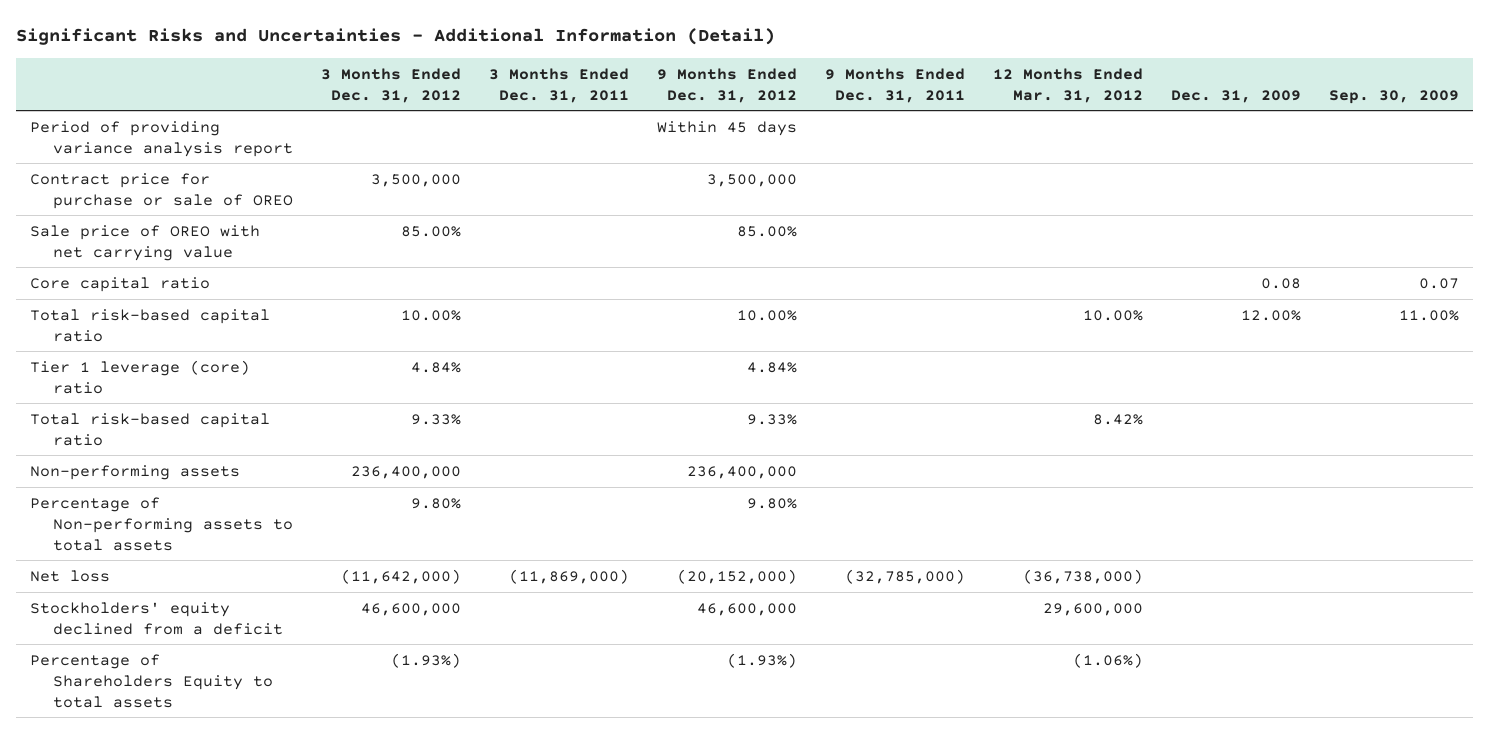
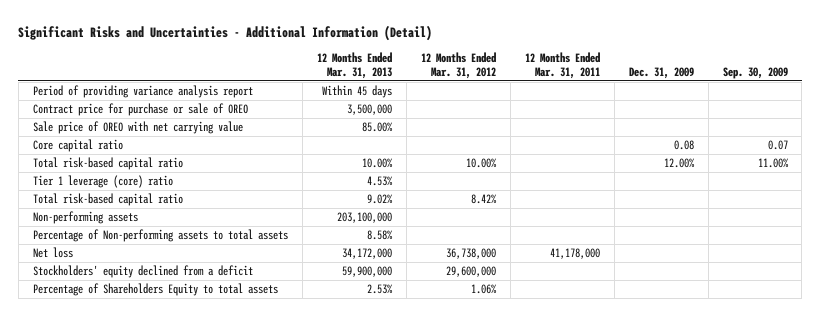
[320,67,461,103] 3 Months Ended Dec. 31, 2012 -> none
[488,67,629,103] 3 Months Ended Dec. 31, 2011 -> none
[656,67,797,103] 9 Months Ended Dec. 31, 2012 -> none
[824,67,965,103] 9 Months Ended Dec. 31, 2011 -> none
none -> [316,52,392,79] 12 Months Ended Mar. 31, 2013
none -> [524,52,600,79] 12 Months Ended Mar. 31, 2011
[1022,568,1143,584] (36,738,000) -> [445,248,496,260] 36,738,000
[1072,652,1143,668] (1.06%) -> [470,284,497,295] 1.06%

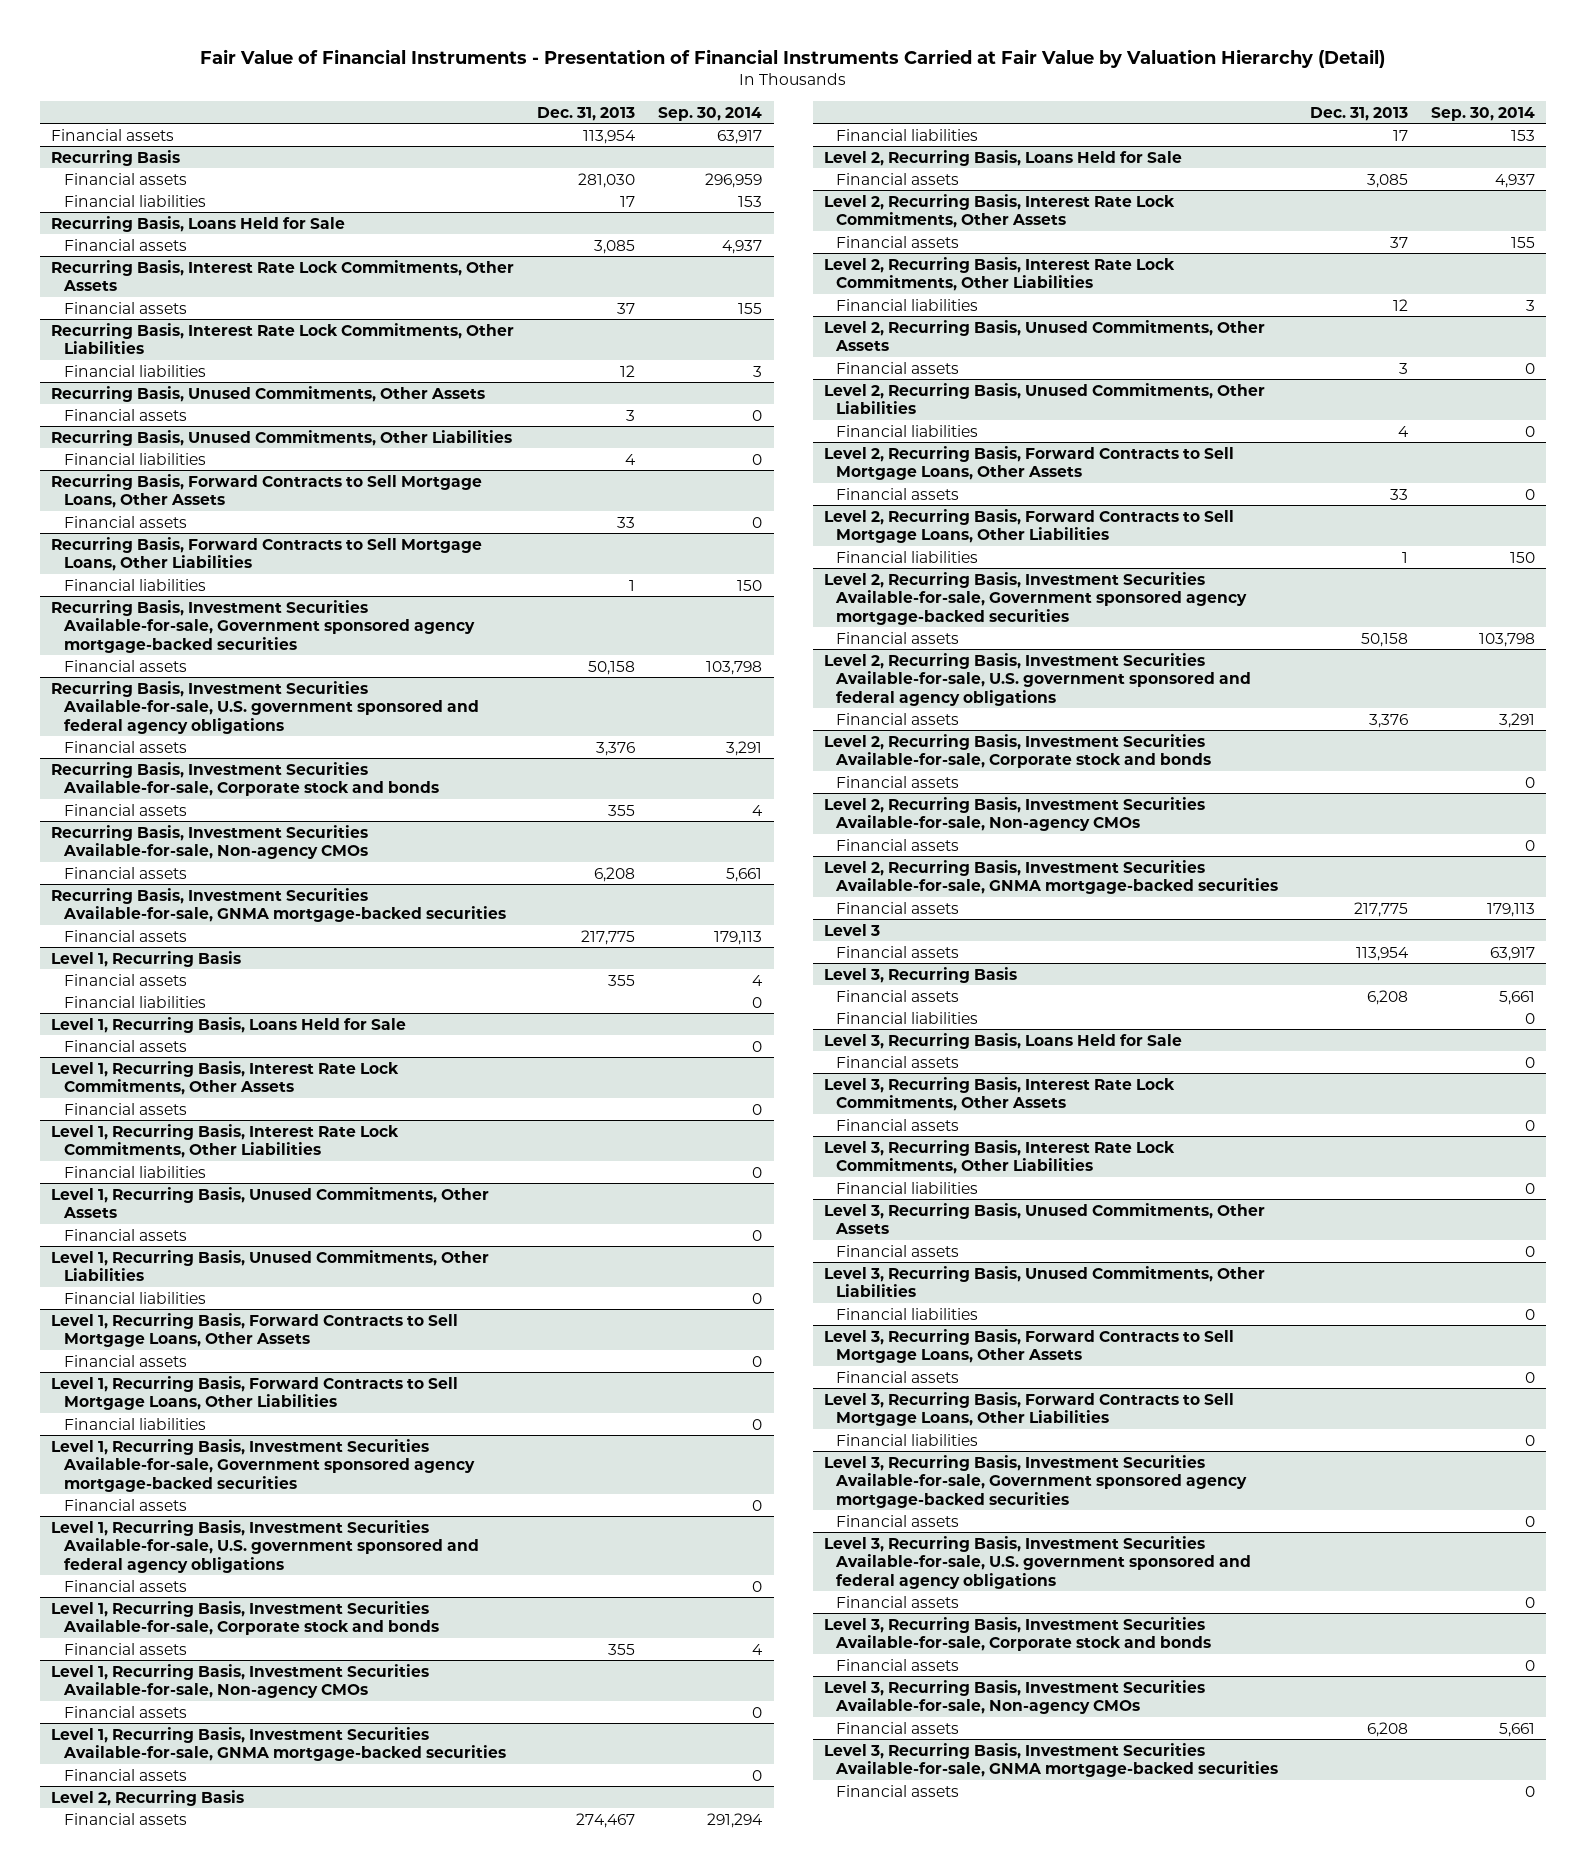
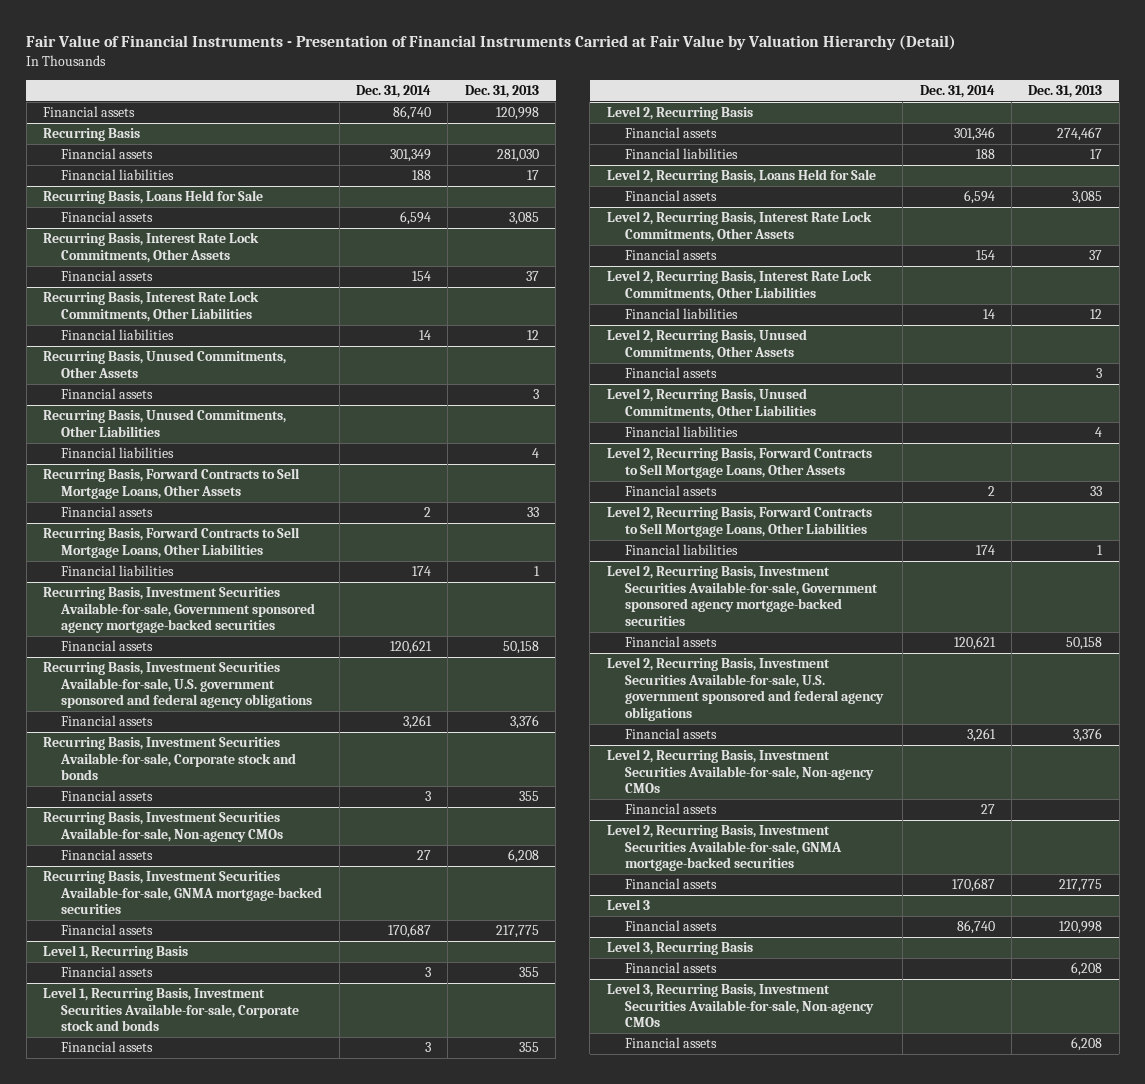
[658,106,763,121] Sep. 30, 2014 -> none
none -> [356,84,432,98] Dec. 31, 2014
[583,129,637,144] 113,954 -> [495,107,539,121] 120,998
[63,995,206,1008] Financial liabilities -> none
[51,1016,407,1033] Level 1, Recurring Basis, Loans Held for Sale -> none
[63,1039,187,1052] Financial assets -> none
[51,1060,400,1096] Level 1, Recurring Basis, Interest Rate Lock Commitments, Other Assets -> none
[63,1102,187,1115] Financial assets -> none
[51,1123,400,1159] Level 1, Recurring Basis, Interest Rate Lock Commitments, Other Liabilities -> none
[63,1165,206,1178] Financial liabilities -> none
[51,1186,490,1219] Level 1, Recurring Basis, Unused Commitments, Other Assets -> none
[63,1228,187,1241] Financial assets -> none
[51,1249,490,1282] Level 1, Recurring Basis, Unused Commitments, Other Liabilities -> none
[63,1291,206,1304] Financial liabilities -> none
[51,1312,459,1348] Level 1, Recurring Basis, Forward Contracts to Sell Mortgage Loans, Other Assets -> none
[63,1354,187,1367] Financial assets -> none
[51,1375,459,1411] Level 1, Recurring Basis, Forward Contracts to Sell Mortgage Loans, Other Liabilities -> none
[63,1417,206,1430] Financial liabilities -> none
[51,1438,475,1492] Level 1, Recurring Basis, Investment Securities Available-for-sale, Government sponsored agency mortgage-backed securities -> none
[63,1498,187,1511] Financial assets -> none
[51,1519,479,1573] Level 1, Recurring Basis, Investment Securities Available-for-sale, U.S. government sponsored and federal agency obligations -> none
[63,1579,187,1592] Financial assets -> none
[51,1663,430,1699] Level 1, Recurring Basis, Investment Securities Available-for-sale, Non-agency CMOs -> none
[63,1705,187,1718] Financial assets -> none
[51,1726,506,1762] Level 1, Recurring Basis, Investment Securities Available-for-sale, GNMA mortgage-backed securities -> none
[63,1768,187,1781] Financial assets -> none
[824,733,1212,769] Level 2, Recurring Basis, Investment Securities Available-for-sale, Corporate stock and bonds -> none
[836,775,960,788] Financial assets -> none
[1355,946,1409,961] 113,954 -> [1059,921,1103,935] 120,998
[836,1011,979,1024] Financial liabilities -> none
[824,1032,1183,1049] Level 3, Recurring Basis, Loans Held for Sale -> none
[836,1055,960,1068] Financial assets -> none
[824,1076,1176,1112] Level 3, Recurring Basis, Interest Rate Lock Commitments, Other Assets -> none
[836,1118,960,1131] Financial assets -> none
[824,1139,1176,1175] Level 3, Recurring Basis, Interest Rate Lock Commitments, Other Liabilities -> none
[836,1181,979,1194] Financial liabilities -> none
[824,1202,1266,1235] Level 3, Recurring Basis, Unused Commitments, Other Assets -> none
[836,1244,960,1257] Financial assets -> none
[824,1265,1266,1298] Level 3, Recurring Basis, Unused Commitments, Other Liabilities -> none
[836,1307,979,1320] Financial liabilities -> none
[824,1328,1235,1364] Level 3, Recurring Basis, Forward Contracts to Sell Mortgage Loans, Other Assets -> none
[836,1370,960,1383] Financial assets -> none
[824,1391,1235,1427] Level 3, Recurring Basis, Forward Contracts to Sell Mortgage Loans, Other Liabilities -> none
[836,1433,979,1446] Financial liabilities -> none
[824,1454,1248,1508] Level 3, Recurring Basis, Investment Securities Available-for-sale, Government sponsored agency mortgage-backed securities -> none
[836,1514,960,1527] Financial assets -> none
[824,1535,1252,1589] Level 3, Recurring Basis, Investment Securities Available-for-sale, U.S. government sponsored and federal agency obligations -> none
[836,1595,960,1608] Financial assets -> none
[824,1616,1212,1652] Level 3, Recurring Basis, Investment Securities Available-for-sale, Corporate stock and bonds -> none
[836,1658,960,1671] Financial assets -> none
[824,1742,1279,1778] Level 3, Recurring Basis, Investment Securities Available-for-sale, GNMA mortgage-backed securities -> none
[836,1784,960,1797] Financial assets -> none

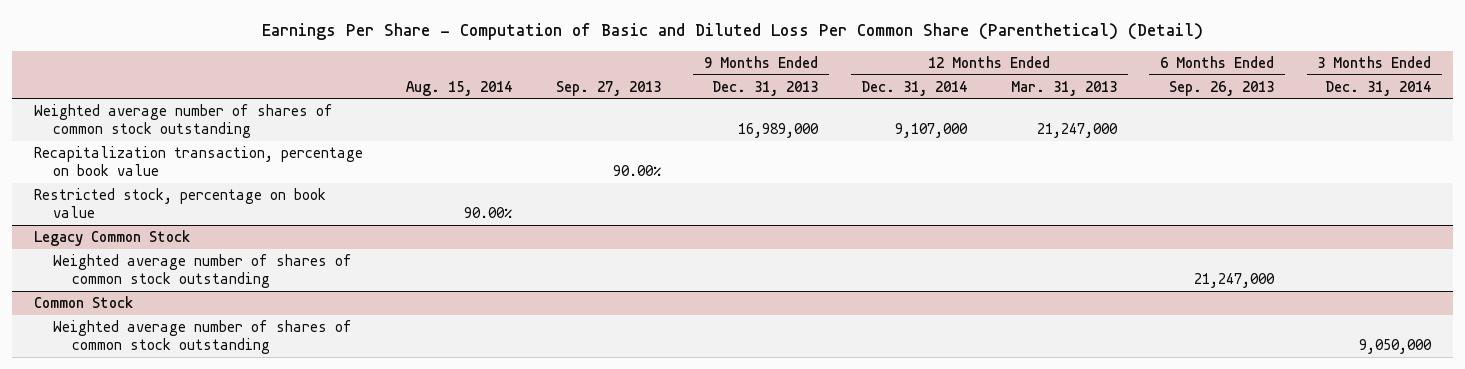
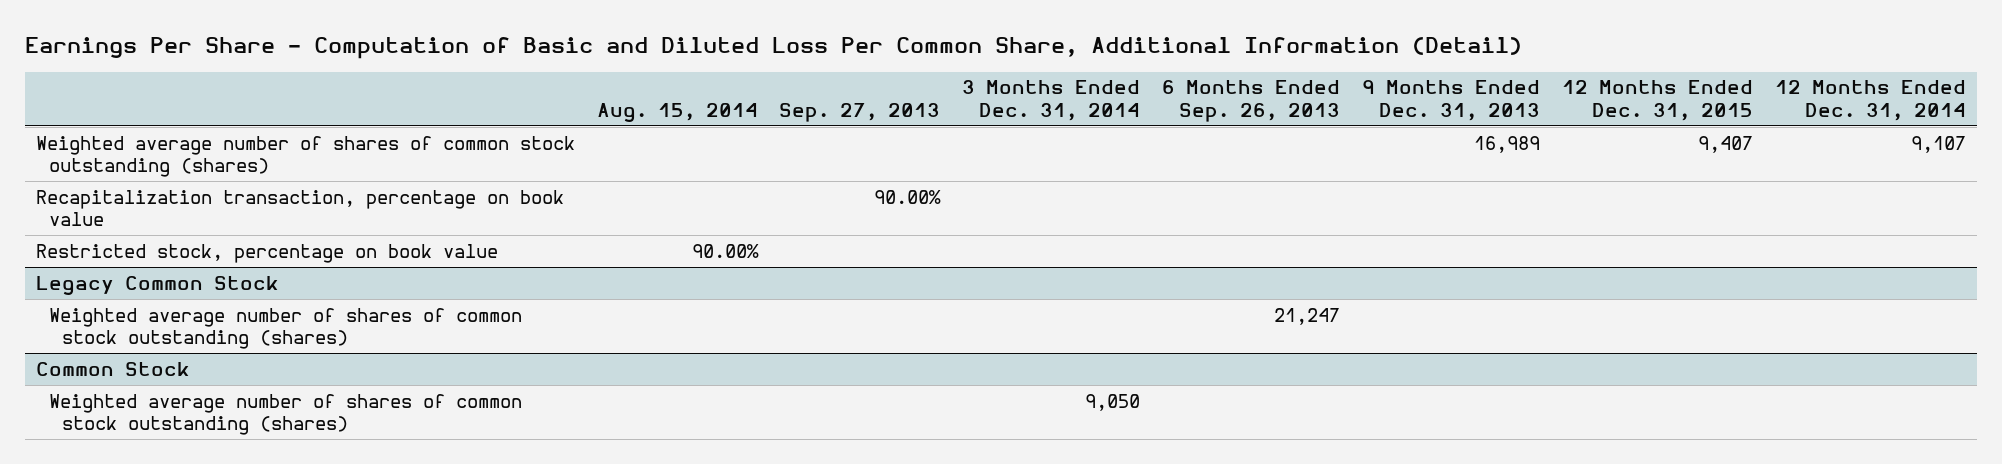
[261,22,1203,40] Earnings Per Share - Computation of Basic and Diluted Loss Per Common Share (Parenthetical) (Detail) -> [24,37,1522,60] Earnings Per Share - Computation of Basic and Diluted Loss Per Common Share, Additional Information (Detail)
[1010,80,1117,96] Mar. 31, 2013 -> none
none -> [1562,80,1754,121] 12 Months Ended Dec. 31, 2015
[33,104,333,139] Weighted average number of shares of common stock outstanding -> [35,135,575,178] Weighted average number of shares of common stock outstanding (shares)
[737,123,819,139] 16,989,000 -> [1474,135,1541,153] 16,989
[895,123,969,139] 9,107,000 -> [1910,135,1966,153] 9,107
[52,254,352,289] Weighted average number of shares of common stock outstanding -> [48,307,522,350] Weighted average number of shares of common stock outstanding (shares)
[1194,273,1276,289] 21,247,000 -> [1274,307,1341,325] 21,247
[52,320,352,355] Weighted average number of shares of common stock outstanding -> [48,393,522,436] Weighted average number of shares of common stock outstanding (shares)
[1359,339,1433,355] 9,050,000 -> [1085,393,1141,411] 9,050

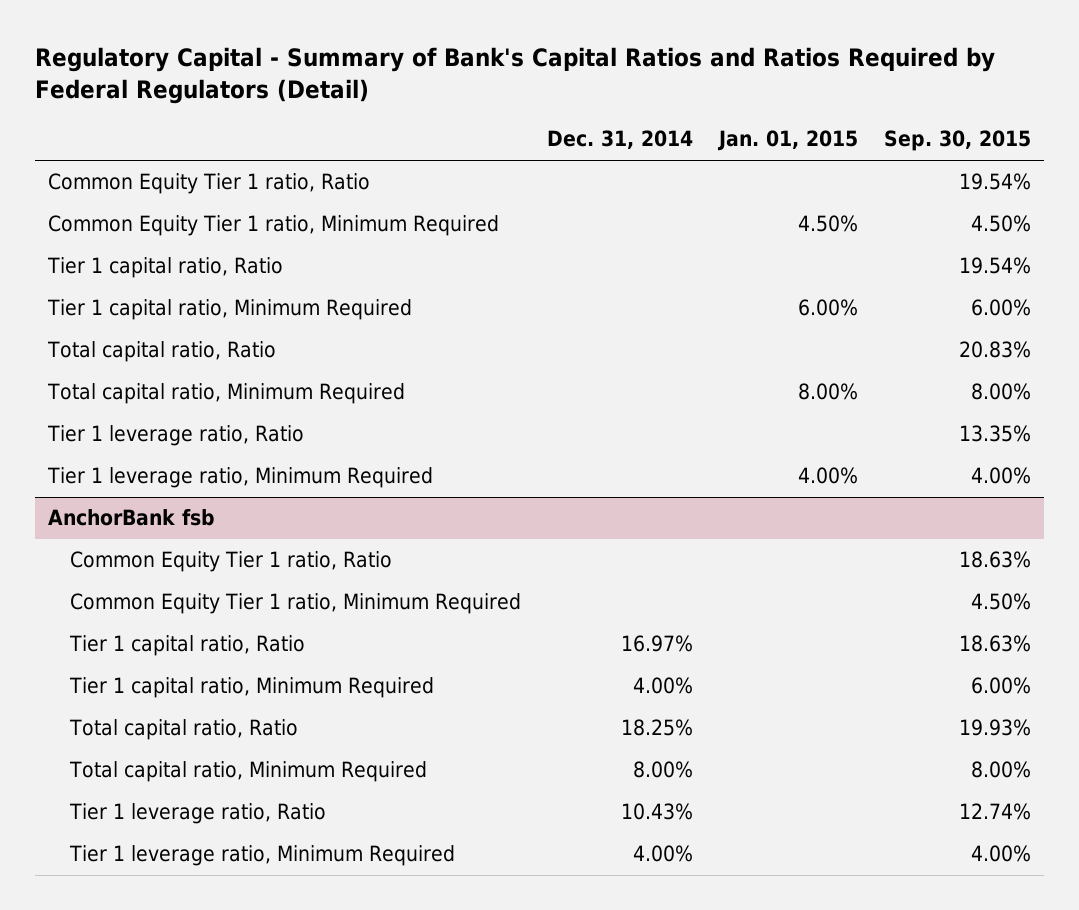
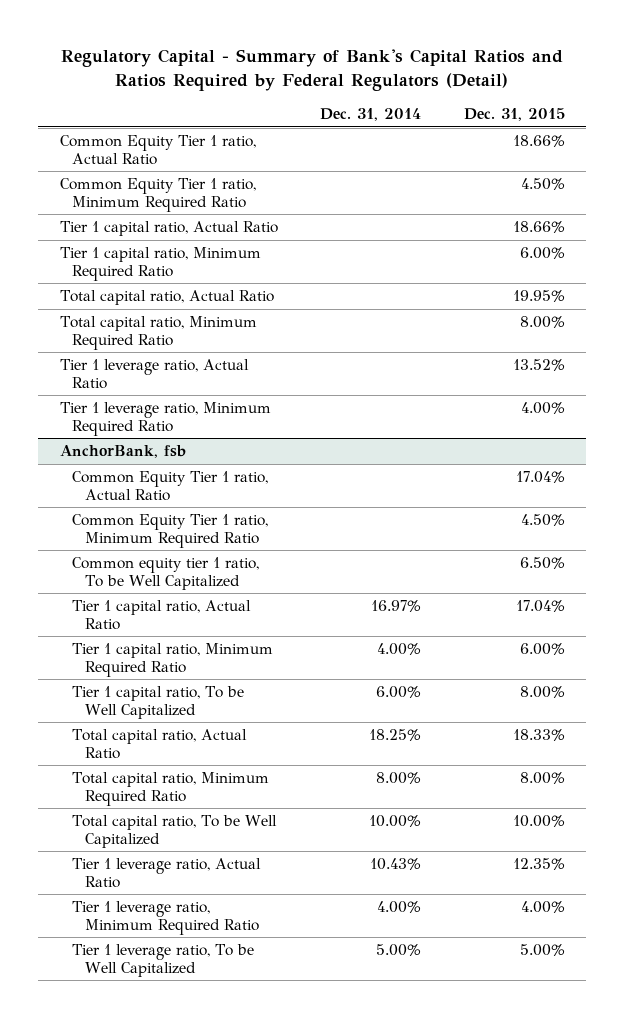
[716,130,858,152] Jan. 01, 2015 -> none
[883,130,1031,152] Sep. 30, 2015 -> none
none -> [464,107,566,121] Dec. 31, 2015
[47,173,370,195] Common Equity Tier 1 ratio, Ratio -> [59,135,256,165] Common Equity Tier 1 ratio, Actual Ratio
[47,215,499,237] Common Equity Tier 1 ratio, Minimum Required -> [59,178,256,212] Common Equity Tier 1 ratio, Minimum Required Ratio
[46,257,283,279] Tier 1 capital ratio, Ratio -> [59,221,278,237] Tier 1 capital ratio, Actual Ratio
[46,299,412,321] Tier 1 capital ratio, Minimum Required -> [59,247,261,281] Tier 1 capital ratio, Minimum Required Ratio
[46,341,276,363] Total capital ratio, Ratio -> [59,290,274,306] Total capital ratio, Actual Ratio
[46,383,405,405] Total capital ratio, Minimum Required -> [59,316,257,350] Total capital ratio, Minimum Required Ratio
[46,425,304,447] Tier 1 leverage ratio, Ratio -> [59,359,249,389] Tier 1 leverage ratio, Actual Ratio
[46,467,433,489] Tier 1 leverage ratio, Minimum Required -> [59,402,271,436] Tier 1 leverage ratio, Minimum Required Ratio
[47,509,215,527] AnchorBank fsb -> [59,445,186,459] AnchorBank, fsb
[69,551,392,573] Common Equity Tier 1 ratio, Ratio -> [72,471,269,501] Common Equity Tier 1 ratio, Actual Ratio
[69,593,521,615] Common Equity Tier 1 ratio, Minimum Required -> [72,514,269,548] Common Equity Tier 1 ratio, Minimum Required Ratio
none -> [72,557,260,590] Common equity tier 1 ratio, To be Well Capitalized
[68,635,305,657] Tier 1 capital ratio, Ratio -> [72,600,252,630] Tier 1 capital ratio, Actual Ratio
[68,677,434,699] Tier 1 capital ratio, Minimum Required -> [72,643,274,677] Tier 1 capital ratio, Minimum Required Ratio
none -> [72,686,245,719] Tier 1 capital ratio, To be Well Capitalized
[68,719,298,741] Total capital ratio, Ratio -> [72,729,248,759] Total capital ratio, Actual Ratio
[68,761,427,783] Total capital ratio, Minimum Required -> [72,772,270,806] Total capital ratio, Minimum Required Ratio
none -> [72,815,278,848] Total capital ratio, To be Well Capitalized
[68,803,326,825] Tier 1 leverage ratio, Ratio -> [72,858,262,888] Tier 1 leverage ratio, Actual Ratio
[68,845,455,867] Tier 1 leverage ratio, Minimum Required -> [72,901,259,935] Tier 1 leverage ratio, Minimum Required Ratio
none -> [72,944,255,977] Tier 1 leverage ratio, To be Well Capitalized

